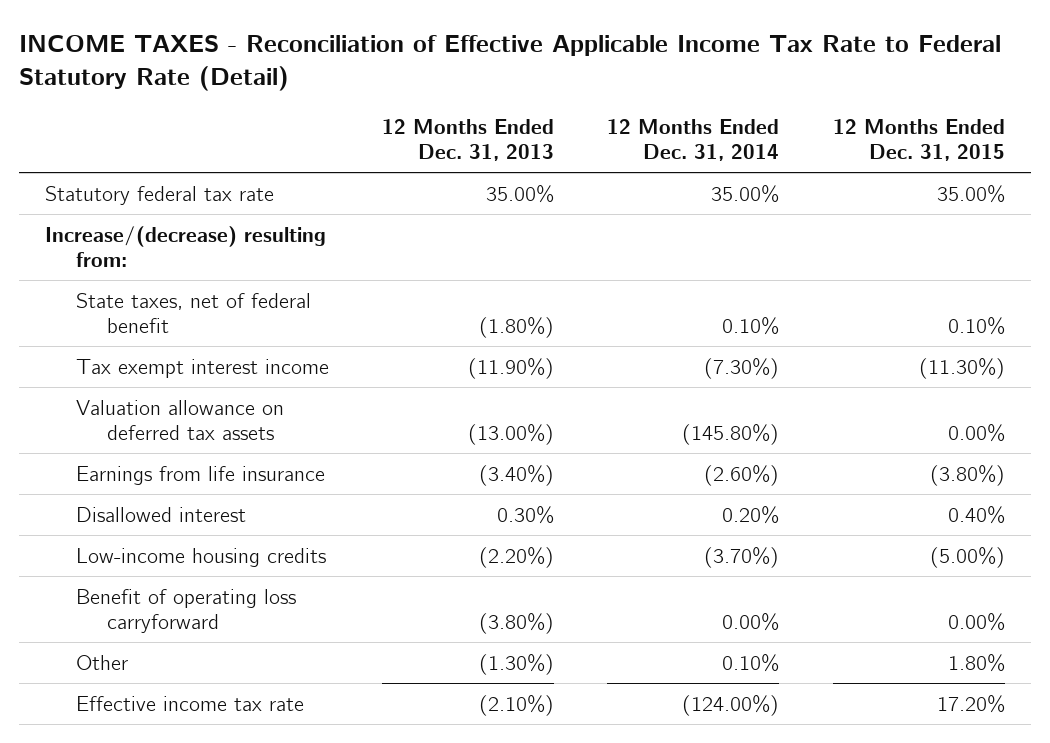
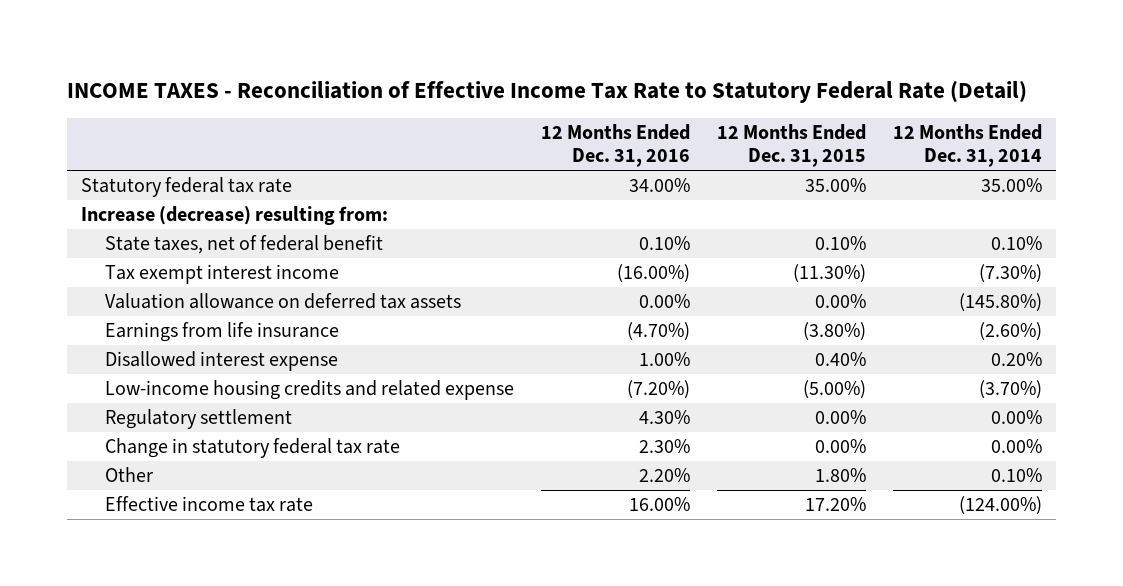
[18,34,1001,91] INCOME TAXES - Reconciliation of Effective Applicable Income Tax Rate to Federal Statutory Rate (Detail) -> [67,80,1028,103] INCOME TAXES - Reconciliation of Effective Income Tax Rate to Statutory Federal Rate (Detail)
[382,118,555,161] 12 Months Ended Dec. 31, 2013 -> none
none -> [540,123,690,168] 12 Months Ended Dec. 31, 2016
[45,226,327,268] Increase/(decrease) resulting from: -> [80,206,388,226] Increase (decrease) resulting from:
[75,589,296,634] Benefit of operating loss carryforward -> none
[75,507,246,523] Disallowed interest -> [104,351,338,372] Disallowed interest expense
[75,548,326,568] Low-income housing credits -> [104,380,514,401] Low-income housing credits and related expense
none -> [104,409,292,430] Regulatory settlement
none -> [104,438,400,459] Change in statutory federal tax rate

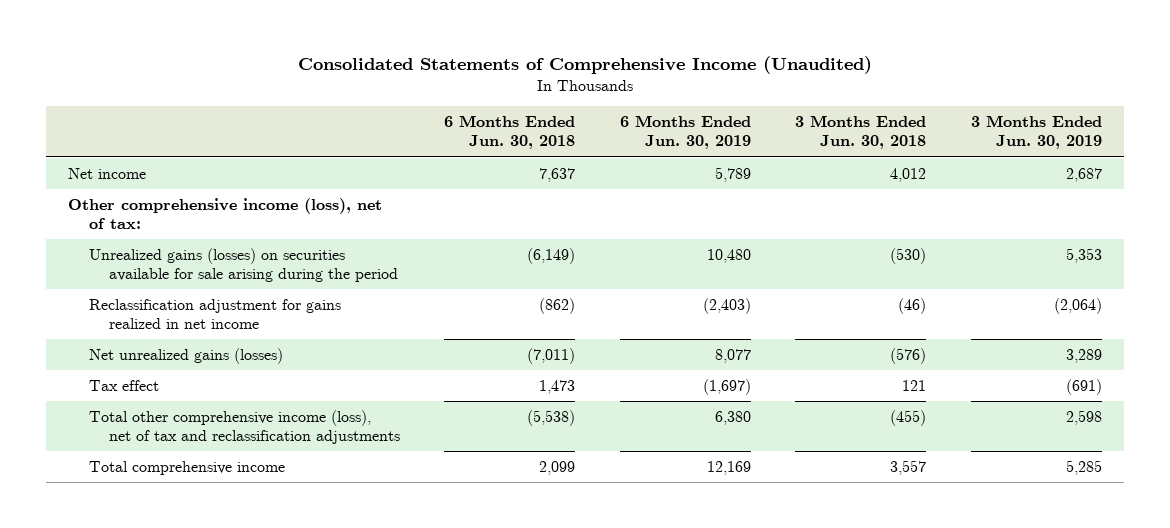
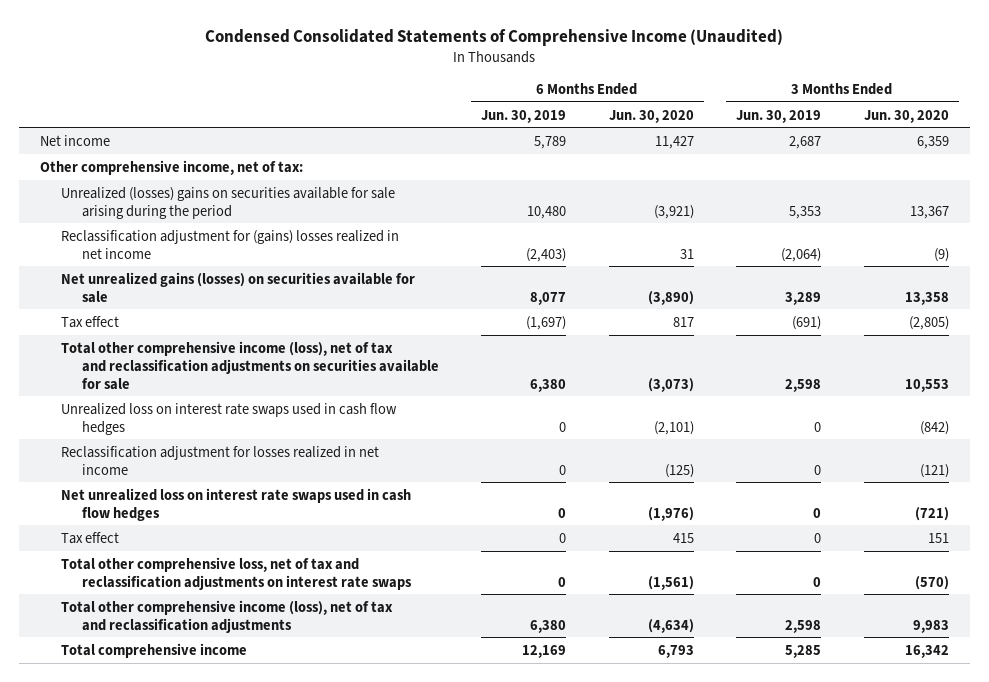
[297,56,872,75] Consolidated Statements of Comprehensive Income (Unaudited) -> [205,28,784,46] Condensed Consolidated Statements of Comprehensive Income (Unaudited)
[444,115,576,150] 6 Months Ended Jun. 30, 2018 -> none
[795,115,927,150] 3 Months Ended Jun. 30, 2018 -> none
none -> [608,109,694,123] Jun. 30, 2020
none -> [863,109,949,123] Jun. 30, 2020
[68,197,383,230] Other comprehensive income (loss), net of tax: -> [40,159,304,175] Other comprehensive income, net of tax:
[88,247,399,283] Unrealized gains (losses) on securities available for sale arising during the period -> [60,186,395,219] Unrealized (losses) gains on securities available for sale arising during the period
[88,298,341,330] Reclassification adjustment for gains realized in net income -> [60,229,399,259] Reclassification adjustment for (gains) losses realized in net income
[88,347,283,364] Net unrealized gains (losses) -> [60,271,415,303] Net unrealized gains (losses) on securities available for sale
none -> [60,340,439,390] Total other comprehensive income (loss), net of tax and reclassification adjustments on securities available for sale
none -> [60,402,397,435] Unrealized loss on interest rate swaps used in cash flow hedges
none -> [60,445,379,475] Reclassification adjustment for losses realized in net income
none -> [60,487,411,521] Net unrealized loss on interest rate swaps used in cash flow hedges
none -> [60,531,119,544] Tax effect
none -> [60,556,412,590] Total other comprehensive loss, net of tax and reclassification adjustments on interest rate swaps

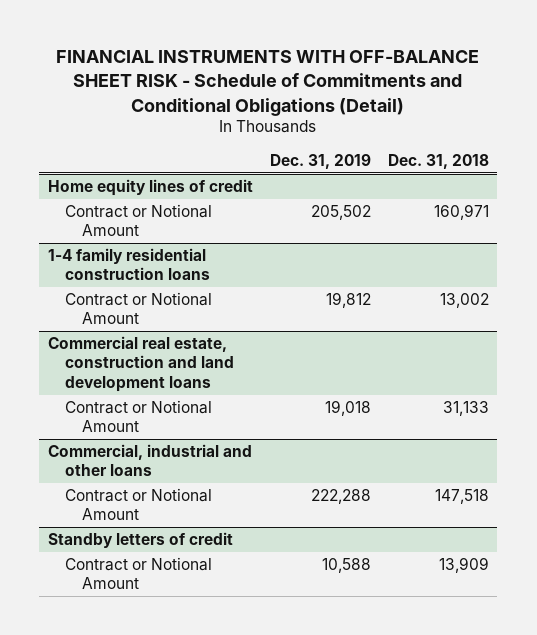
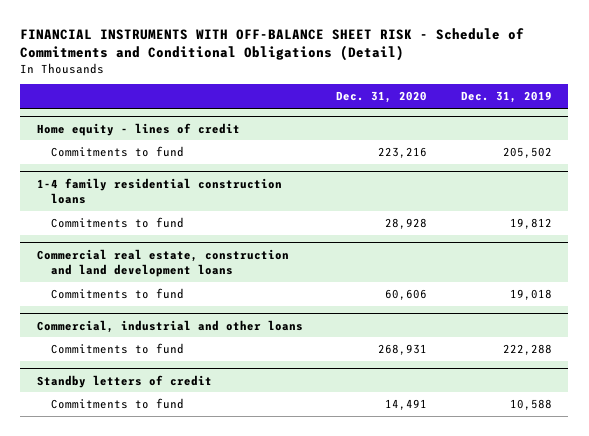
[387,153,489,169] Dec. 31, 2018 -> none
none -> [336,91,428,104] Dec. 31, 2020
[47,178,253,196] Home equity lines of credit -> [37,122,241,136] Home equity - lines of credit
[64,203,212,237] Contract or Notional Amount -> [51,146,185,158] Commitments to fund
[64,291,212,325] Contract or Notional Amount -> [51,217,185,229] Commitments to fund
[64,399,212,433] Contract or Notional Amount -> [51,288,185,300] Commitments to fund
[64,487,212,521] Contract or Notional Amount -> [51,343,185,355] Commitments to fund
[64,556,212,590] Contract or Notional Amount -> [51,398,185,410] Commitments to fund

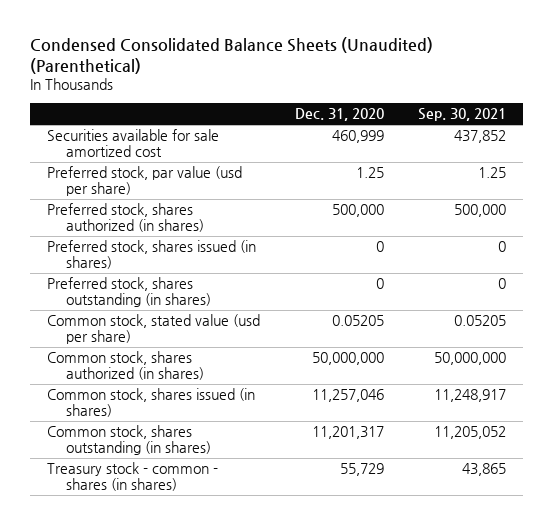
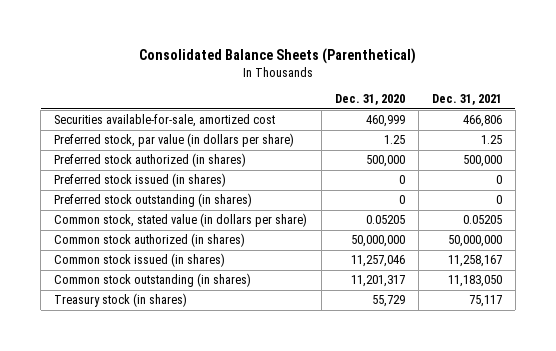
[29,37,433,75] Condensed Consolidated Balance Sheets (Unaudited) (Parenthetical) -> [139,48,417,65] Consolidated Balance Sheets (Parenthetical)
[418,108,507,122] Sep. 30, 2021 -> none
none -> [431,94,502,106] Dec. 31, 2021
[46,129,219,158] Securities available for sale amortized cost -> [54,114,276,128] Securities available-for-sale, amortized cost
[46,166,242,197] Preferred stock, par value (usd per share) -> [54,133,295,148] Preferred stock, par value (in dollars per share)
[46,203,205,233] Preferred stock, shares authorized (in shares) -> [54,153,247,168] Preferred stock authorized (in shares)
[46,240,256,270] Preferred stock, shares issued (in shares) -> [54,173,227,188] Preferred stock issued (in shares)
[46,277,212,308] Preferred stock, shares outstanding (in shares) -> [54,193,253,208] Preferred stock outstanding (in shares)
[46,314,260,345] Common stock, stated value (usd per share) -> [54,213,308,228] Common stock, stated value (in dollars per share)
[46,351,205,381] Common stock, shares authorized (in shares) -> [54,233,246,248] Common stock authorized (in shares)
[46,388,255,418] Common stock, shares issued (in shares) -> [54,253,226,268] Common stock issued (in shares)
[46,425,212,456] Common stock, shares outstanding (in shares) -> [54,273,252,288] Common stock outstanding (in shares)
[46,462,218,492] Treasury stock - common - shares (in shares) -> [54,293,188,308] Treasury stock (in shares)

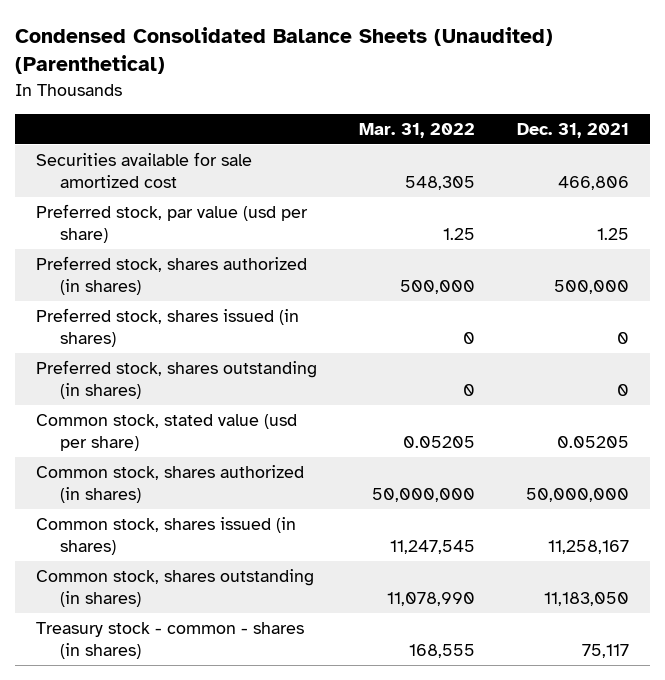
[139,48,417,65] Consolidated Balance Sheets (Parenthetical) -> [14,27,553,75] Condensed Consolidated Balance Sheets (Unaudited) (Parenthetical)
[334,94,405,106] Dec. 31, 2020 -> none
none -> [358,123,475,139] Mar. 31, 2022
[54,114,276,128] Securities available-for-sale, amortized cost -> [35,152,252,189] Securities available for sale amortized cost
[54,133,295,148] Preferred stock, par value (in dollars per share) -> [35,204,308,244] Preferred stock, par value (usd per share)
[54,153,247,168] Preferred stock authorized (in shares) -> [35,256,307,296] Preferred stock, shares authorized (in shares)
[54,173,227,188] Preferred stock issued (in shares) -> [35,308,299,348] Preferred stock, shares issued (in shares)
[54,193,253,208] Preferred stock outstanding (in shares) -> [35,360,317,400] Preferred stock, shares outstanding (in shares)
[54,213,308,228] Common stock, stated value (in dollars per share) -> [35,414,297,452] Common stock, stated value (usd per share)
[54,233,246,248] Common stock authorized (in shares) -> [35,465,304,504] Common stock, shares authorized (in shares)
[54,253,226,268] Common stock issued (in shares) -> [35,517,296,556] Common stock, shares issued (in shares)
[54,273,252,288] Common stock outstanding (in shares) -> [35,569,314,608] Common stock, shares outstanding (in shares)
[54,293,188,308] Treasury stock (in shares) -> [35,622,304,660] Treasury stock - common - shares (in shares)

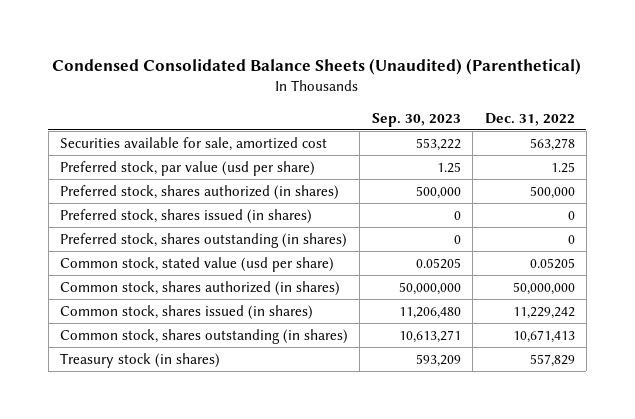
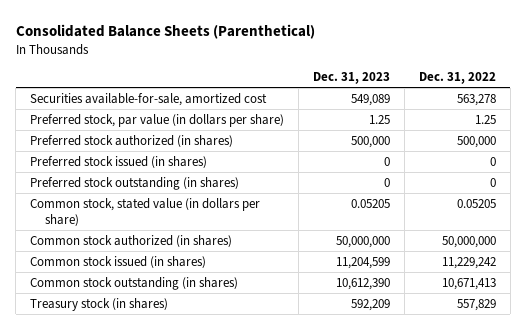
[52,58,582,76] Condensed Consolidated Balance Sheets (Unaudited) (Parenthetical) -> [15,24,315,40] Consolidated Balance Sheets (Parenthetical)
[371,112,461,127] Sep. 30, 2023 -> none
none -> [312,72,390,85] Dec. 31, 2023
[59,136,327,151] Securities available for sale, amortized cost -> [30,92,268,106] Securities available-for-sale, amortized cost
[59,160,315,176] Preferred stock, par value (usd per share) -> [30,113,285,127] Preferred stock, par value (in dollars per share)
[59,184,339,200] Preferred stock, shares authorized (in shares) -> [30,134,234,147] Preferred stock authorized (in shares)
[59,208,312,224] Preferred stock, shares issued (in shares) -> [30,155,208,168] Preferred stock issued (in shares)
[59,232,347,248] Preferred stock, shares outstanding (in shares) -> [30,176,240,190] Preferred stock outstanding (in shares)
[59,256,334,272] Common stock, stated value (usd per share) -> [30,197,261,226] Common stock, stated value (in dollars per share)
[59,280,340,296] Common stock, shares authorized (in shares) -> [30,234,233,247] Common stock authorized (in shares)
[59,304,313,320] Common stock, shares issued (in shares) -> [30,255,207,268] Common stock issued (in shares)
[59,328,348,344] Common stock, shares outstanding (in shares) -> [30,276,239,290] Common stock outstanding (in shares)

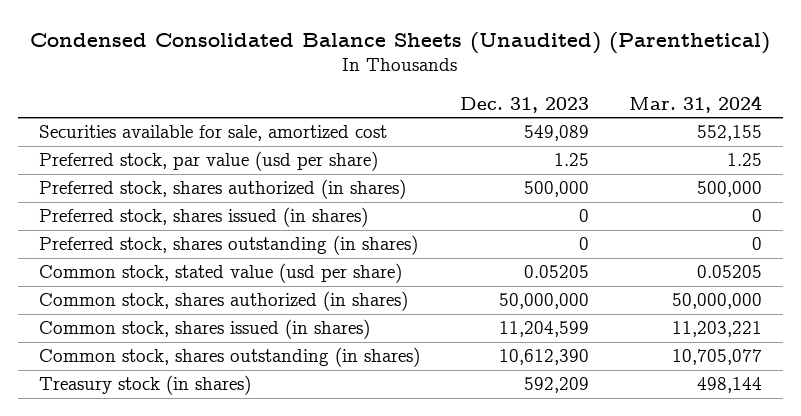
[15,24,315,40] Consolidated Balance Sheets (Parenthetical) -> [30,31,771,54] Condensed Consolidated Balance Sheets (Unaudited) (Parenthetical)
[418,72,496,85] Dec. 31, 2022 -> none
none -> [629,94,763,113] Mar. 31, 2024
[30,92,268,106] Securities available-for-sale, amortized cost -> [38,125,387,142] Securities available for sale, amortized cost
[30,113,285,127] Preferred stock, par value (in dollars per share) -> [38,151,378,172] Preferred stock, par value (usd per share)
[30,134,234,147] Preferred stock authorized (in shares) -> [38,179,406,200] Preferred stock, shares authorized (in shares)
[30,155,208,168] Preferred stock issued (in shares) -> [38,207,368,228] Preferred stock, shares issued (in shares)
[30,176,240,190] Preferred stock outstanding (in shares) -> [38,235,418,256] Preferred stock, shares outstanding (in shares)
[30,197,261,226] Common stock, stated value (in dollars per share) -> [38,263,402,284] Common stock, stated value (usd per share)
[30,234,233,247] Common stock authorized (in shares) -> [38,291,408,312] Common stock, shares authorized (in shares)
[30,255,207,268] Common stock issued (in shares) -> [38,319,370,340] Common stock, shares issued (in shares)
[30,276,239,290] Common stock outstanding (in shares) -> [38,347,420,368] Common stock, shares outstanding (in shares)

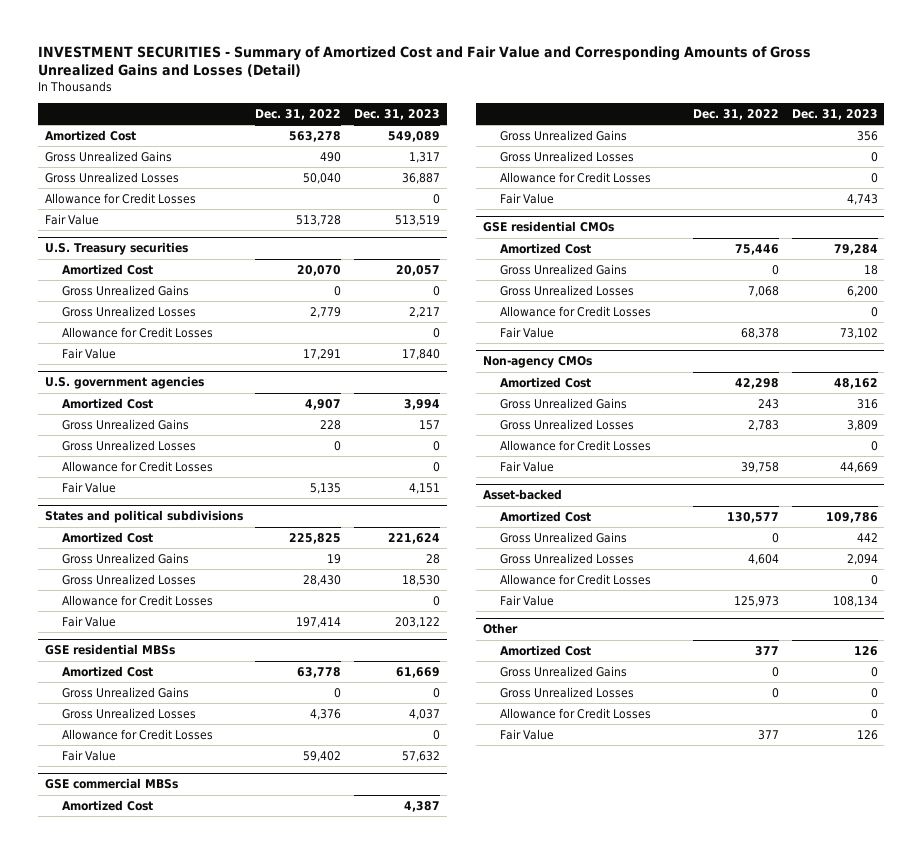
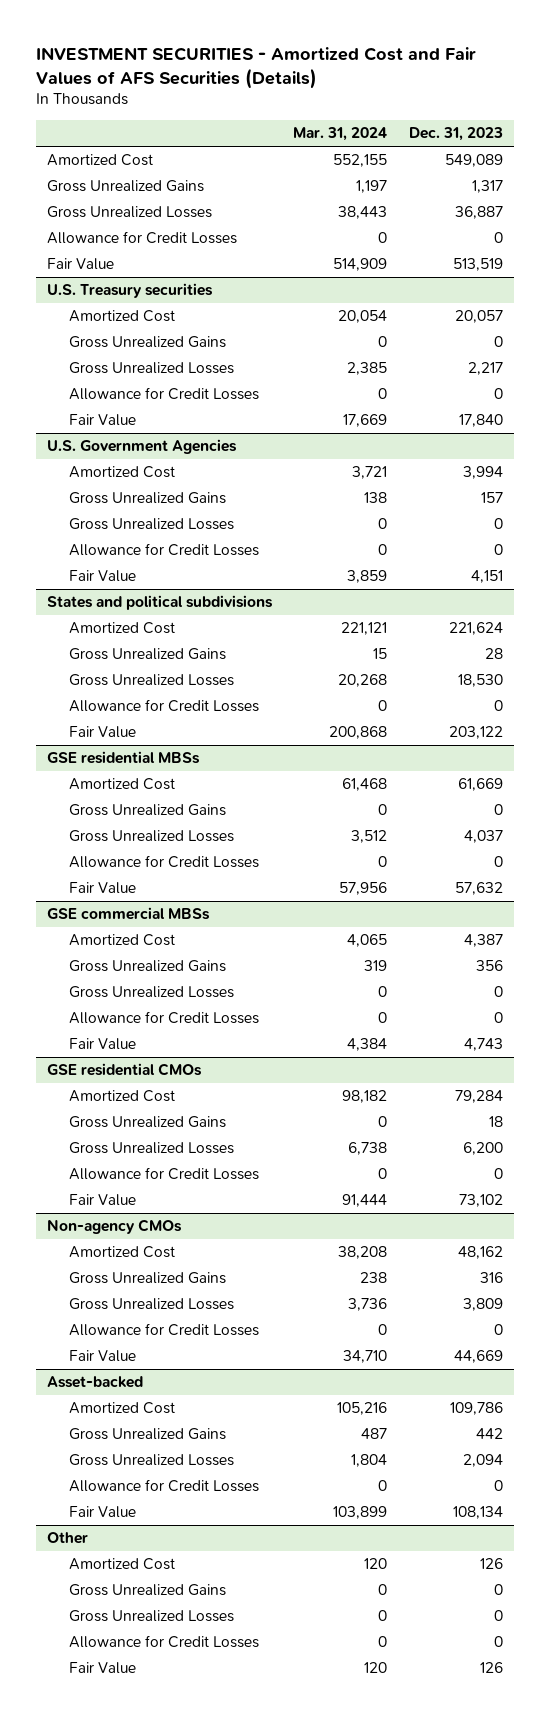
[38,45,812,77] INVESTMENT SECURITIES - Summary of Amortized Cost and Fair Value and Corresponding Amounts of Gross Unrealized Gains and Losses (Detail) -> [35,46,476,89] INVESTMENT SECURITIES - Amortized Cost and Fair Values of AFS Securities (Details)
[255,108,342,120] Dec. 31, 2022 -> none
none -> [293,127,388,142] Mar. 31, 2024
[44,376,204,390] U.S. government agencies -> [46,439,237,455] U.S. Government Agencies

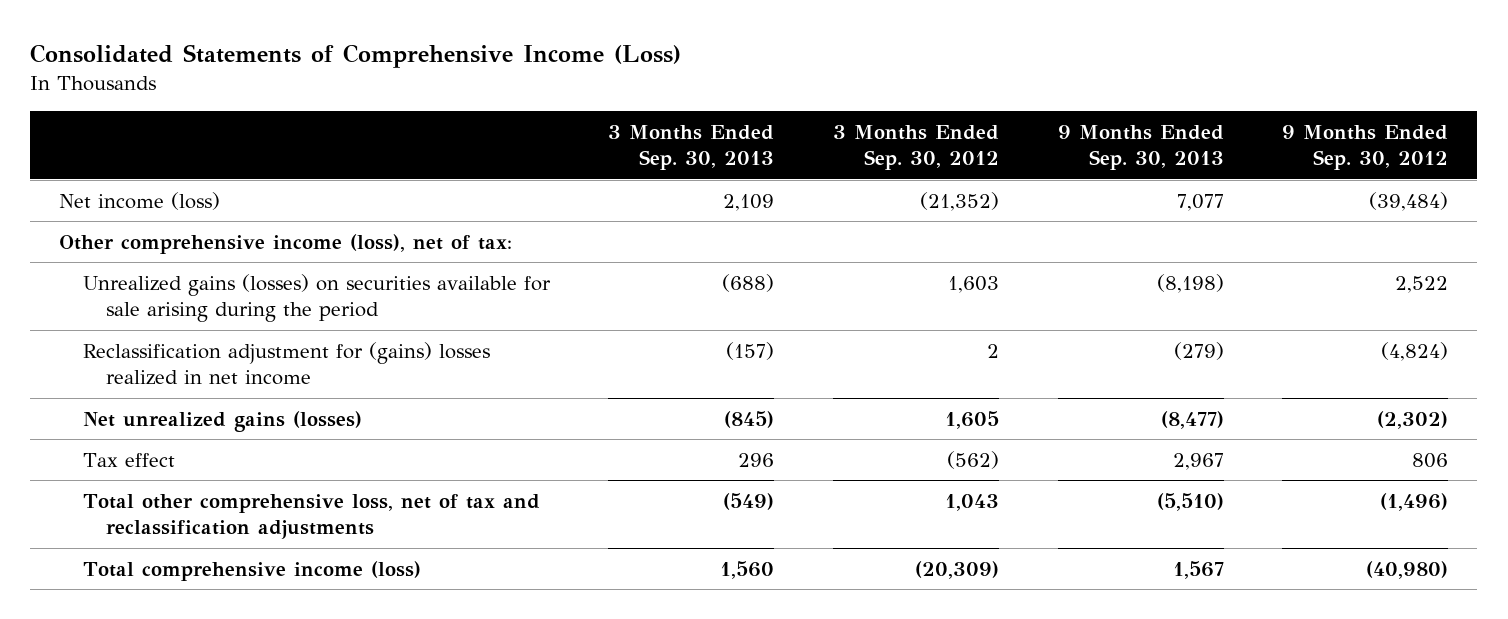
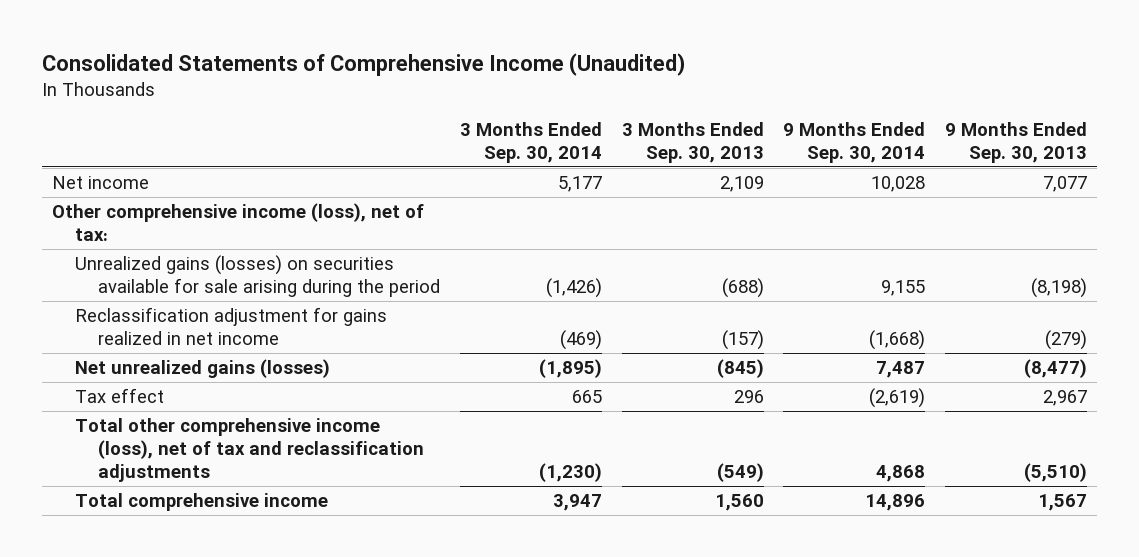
[30,44,682,69] Consolidated Statements of Comprehensive Income (Loss) -> [41,52,685,76] Consolidated Statements of Comprehensive Income (Unaudited)
[832,124,999,171] 3 Months Ended Sep. 30, 2012 -> none
[1282,124,1449,171] 9 Months Ended Sep. 30, 2012 -> none
none -> [460,121,603,163] 3 Months Ended Sep. 30, 2014
none -> [783,121,926,163] 9 Months Ended Sep. 30, 2014
[59,191,221,210] Net income (loss) -> [51,176,149,190] Net income
[82,341,490,386] Reclassification adjustment for (gains) losses realized in net income -> [75,307,388,346] Reclassification adjustment for gains realized in net income
[82,493,540,540] Total other comprehensive loss, net of tax and reclassification adjustments -> [75,418,425,483] Total other comprehensive income (loss), net of tax and reclassification adjustments
[82,560,421,581] Total comprehensive income (loss) -> [75,493,329,512] Total comprehensive income

